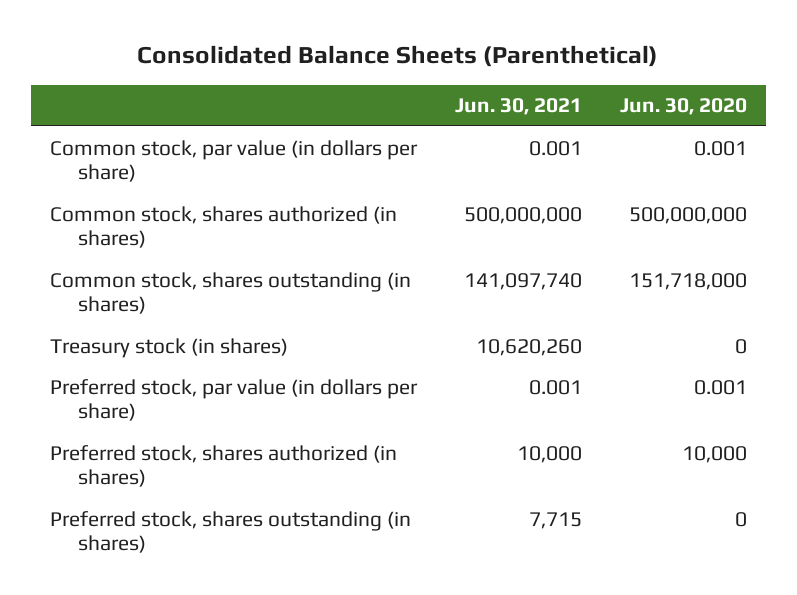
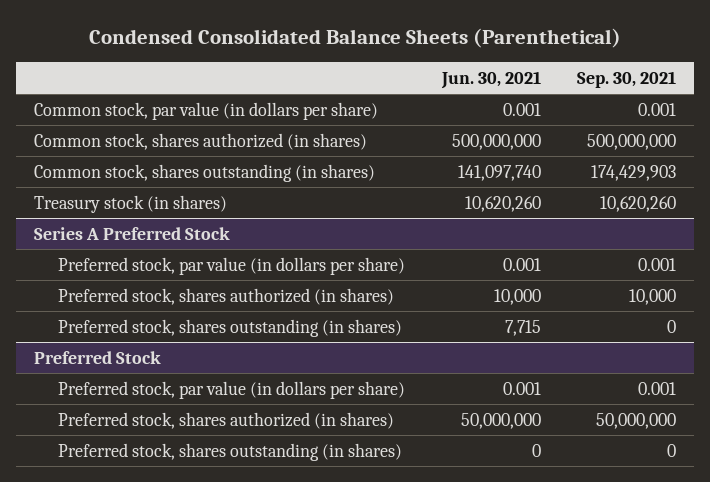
[137,45,659,68] Consolidated Balance Sheets (Parenthetical) -> [88,27,621,48] Condensed Consolidated Balance Sheets (Parenthetical)
[619,98,747,116] Jun. 30, 2020 -> none
none -> [577,70,677,88] Sep. 30, 2021
none -> [33,226,230,240] Series A Preferred Stock
none -> [33,350,161,364] Preferred Stock
none -> [57,380,405,399] Preferred stock, par value (in dollars per share)
none -> [57,411,394,429] Preferred stock, shares authorized (in shares)
none -> [57,442,402,461] Preferred stock, shares outstanding (in shares)

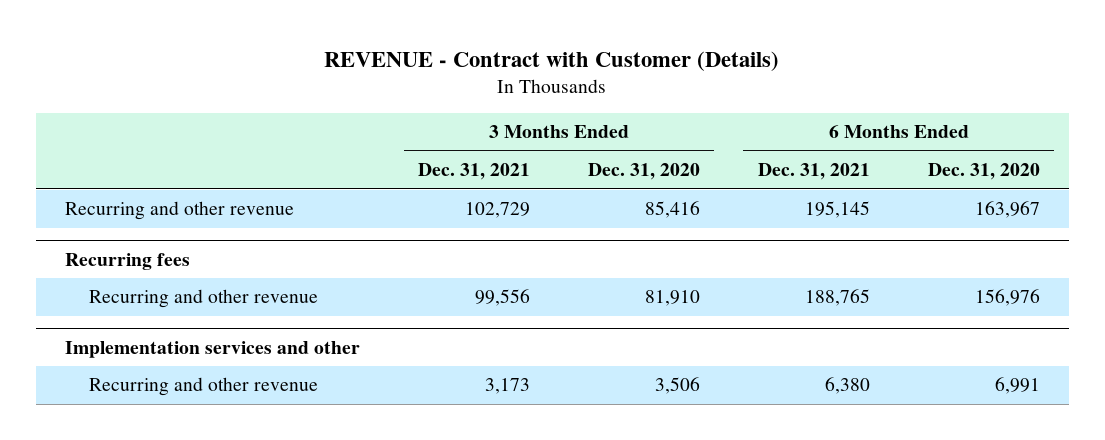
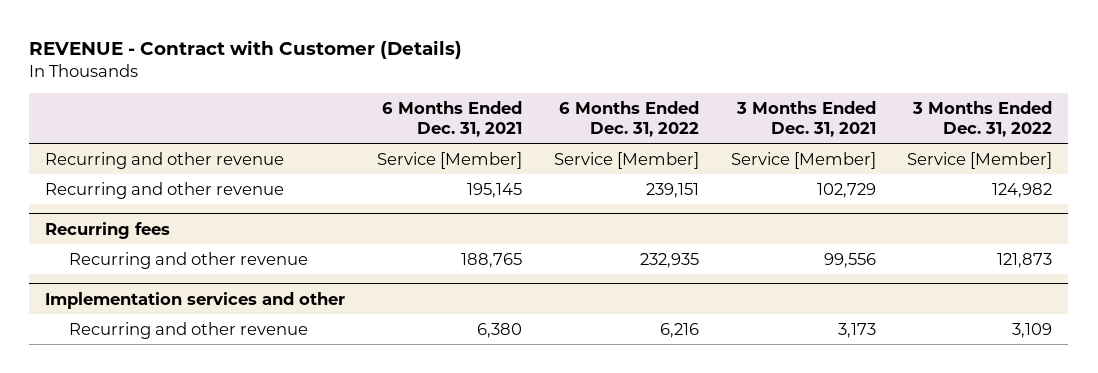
[587,163,700,181] Dec. 31, 2020 -> none
[927,163,1040,181] Dec. 31, 2020 -> none
none -> [558,100,699,137] 6 Months Ended Dec. 31, 2022
none -> [912,100,1053,137] 3 Months Ended Dec. 31, 2022
none -> [45,151,285,169] Recurring and other revenue

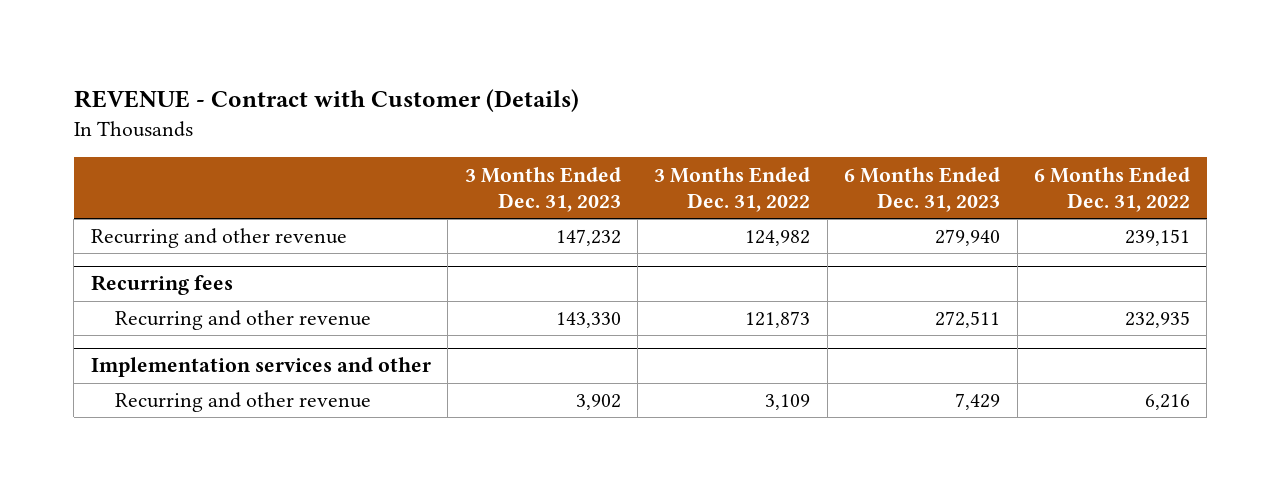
[381,100,522,137] 6 Months Ended Dec. 31, 2021 -> none
[735,100,876,137] 3 Months Ended Dec. 31, 2021 -> none
none -> [464,166,621,213] 3 Months Ended Dec. 31, 2023
none -> [844,166,1001,213] 6 Months Ended Dec. 31, 2023
[45,151,285,169] Recurring and other revenue -> none

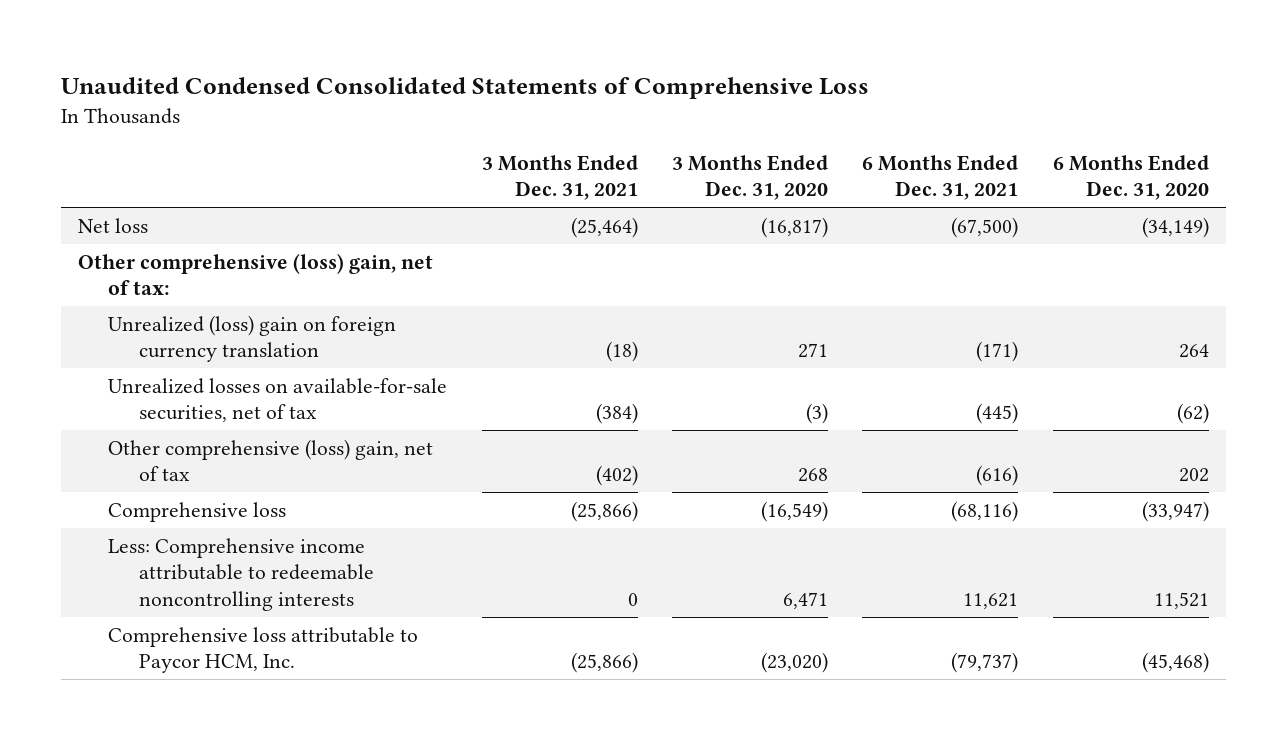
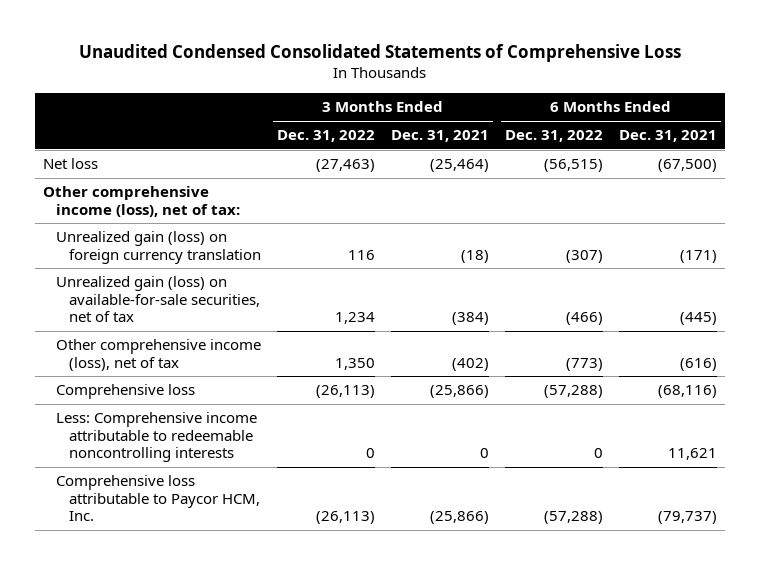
[672,155,829,201] 3 Months Ended Dec. 31, 2020 -> none
[1052,155,1209,201] 6 Months Ended Dec. 31, 2020 -> none
none -> [276,130,375,143] Dec. 31, 2022
none -> [504,130,603,143] Dec. 31, 2022
[77,253,433,296] Other comprehensive (loss) gain, net of tax: -> [43,186,241,217] Other comprehensive income (loss), net of tax:
[108,315,397,363] Unrealized (loss) gain on foreign currency translation -> [56,231,261,264] Unrealized gain (loss) on foreign currency translation
[108,378,448,423] Unrealized losses on available-for-sale securities, net of tax -> [56,276,260,323] Unrealized gain (loss) on available-for-sale securities, net of tax
[108,439,434,482] Other comprehensive (loss) gain, net of tax -> [56,339,262,371] Other comprehensive income (loss), net of tax

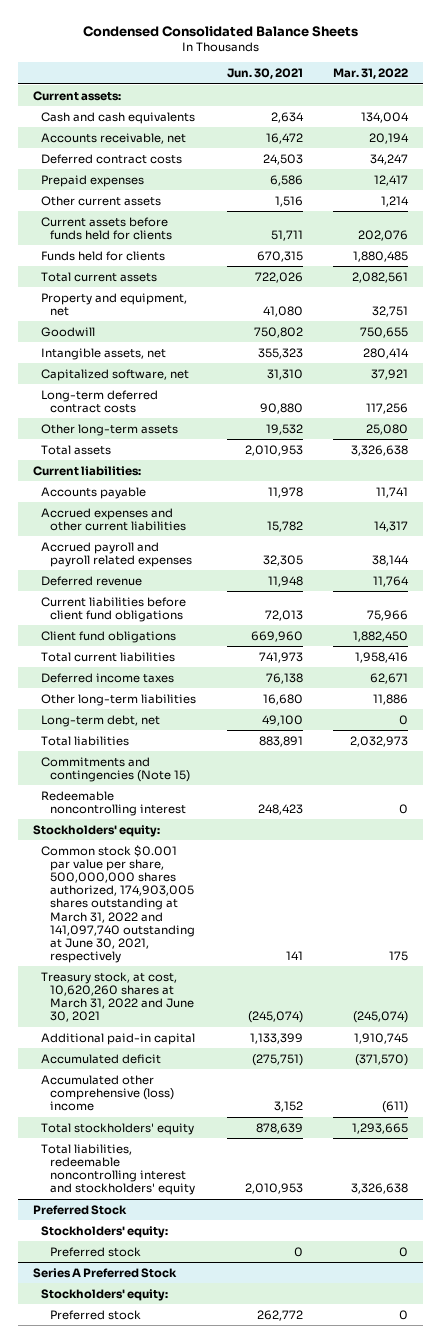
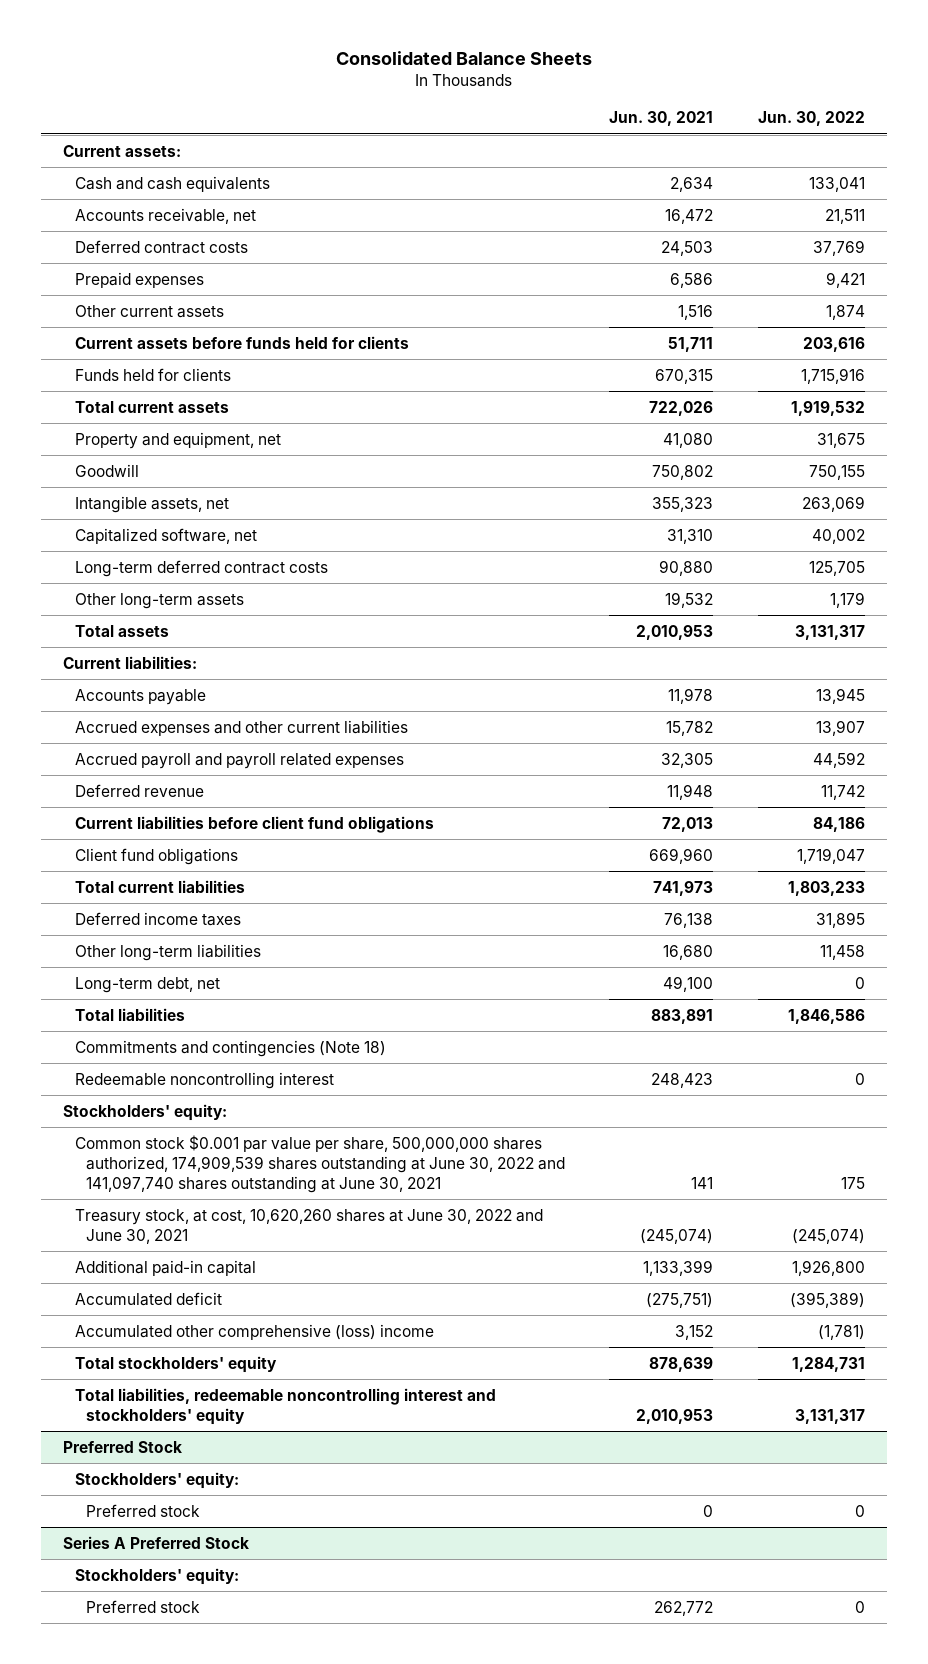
[82,25,358,37] Condensed Consolidated Balance Sheets -> [335,50,592,65] Consolidated Balance Sheets
[332,68,408,80] Mar. 31, 2022 -> none
none -> [757,111,865,127] Jun. 30, 2022
[41,756,190,782] Commitments and contingencies (Note 15) -> [74,1039,386,1057] Commitments and contingencies (Note 18)
[41,844,195,963] Common stock $0.001 par value per share, 500,000,000 shares authorized, 174,903,005 shares outstanding at March 31, 2022 and 141,097,740 outstanding at June 30, 2021, respectively -> [74,1134,566,1193] Common stock $0.001 par value per share, 500,000,000 shares authorized, 174,909,539 shares outstanding at June 30, 2022 and 141,097,740 shares outstanding at June 30, 2021
[41,971,194,1023] Treasury stock, at cost, 10,620,260 shares at March 31, 2022 and June 30, 2021 -> [74,1208,543,1244] Treasury stock, at cost, 10,620,260 shares at June 30, 2022 and June 30, 2021

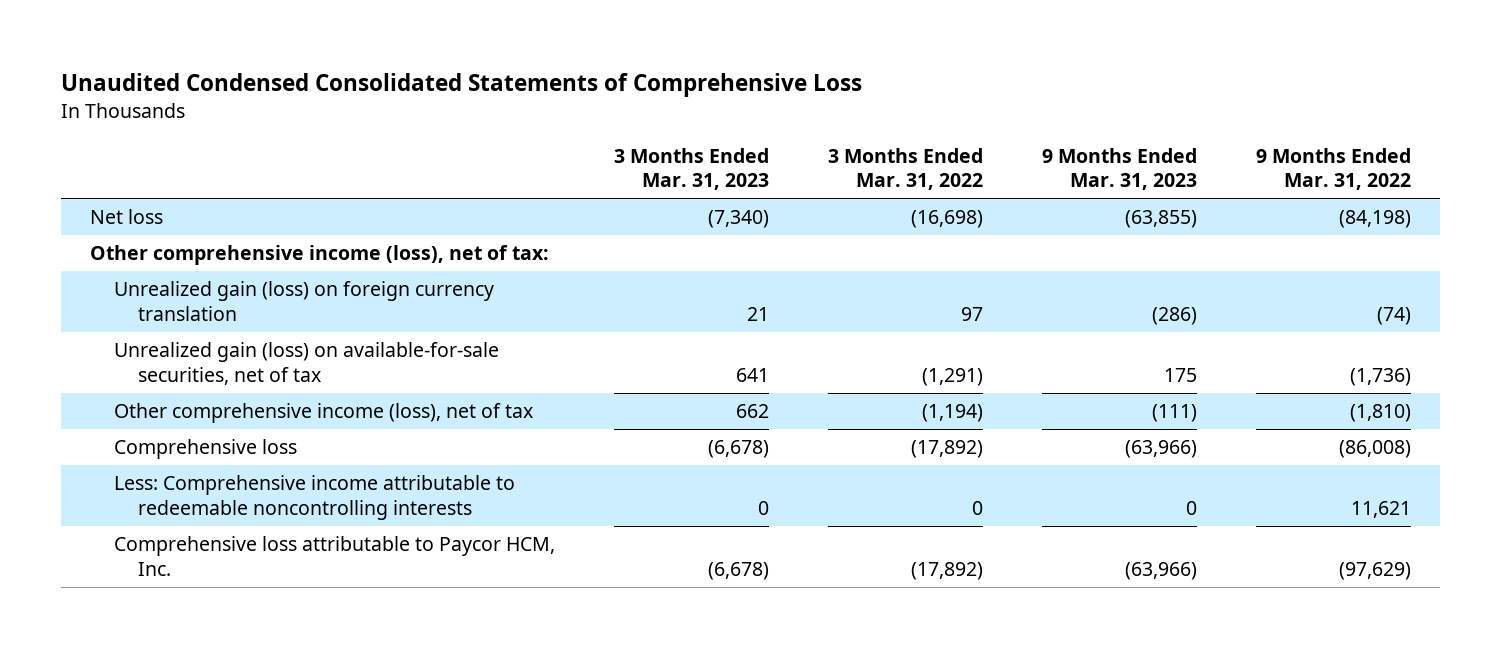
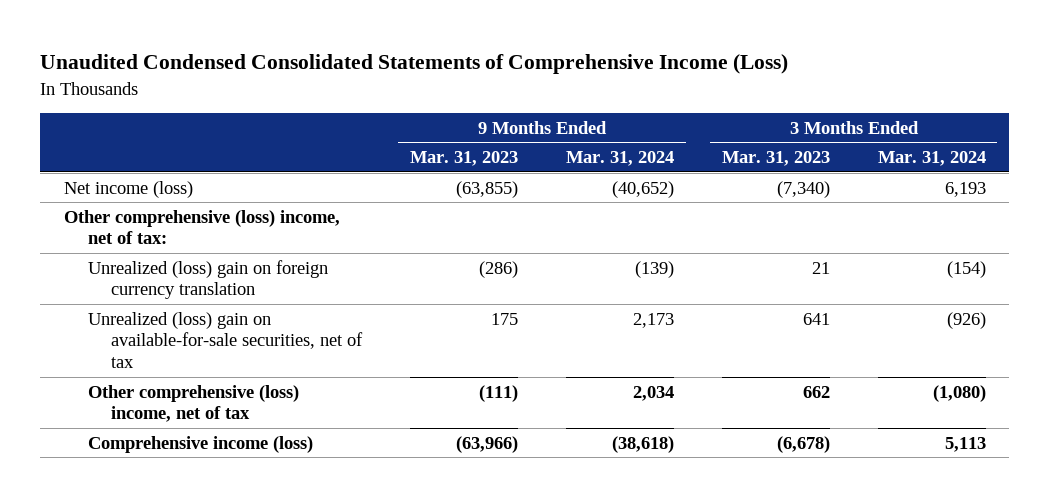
[60,73,862,98] Unaudited Condensed Consolidated Statements of Comprehensive Loss -> [40,54,789,75] Unaudited Condensed Consolidated Statements of Comprehensive Income (Loss)
[827,147,983,191] 3 Months Ended Mar. 31, 2022 -> none
[1255,147,1411,191] 9 Months Ended Mar. 31, 2022 -> none
none -> [565,151,674,167] Mar. 31, 2024
none -> [877,151,986,167] Mar. 31, 2024
[114,439,298,460] Comprehensive loss -> none
[114,475,516,520] Less: Comprehensive income attributable to redeemable noncontrolling interests -> none
[90,209,164,225] Net loss -> [64,180,194,198] Net income (loss)
[90,245,550,266] Other comprehensive income (loss), net of tax: -> [64,209,341,245] Other comprehensive (loss) income, net of tax:
[114,281,495,321] Unrealized gain (loss) on foreign currency translation -> [87,259,328,300] Unrealized (loss) gain on foreign currency translation
[114,342,500,385] Unrealized gain (loss) on available-for-sale securities, net of tax -> [87,311,364,369] Unrealized (loss) gain on available-for-sale securities, net of tax
[114,403,534,424] Other comprehensive income (loss), net of tax -> [87,384,299,423] Other comprehensive (loss) income, net of tax
[114,536,556,576] Comprehensive loss attributable to Paycor HCM, Inc. -> [87,435,313,453] Comprehensive income (loss)

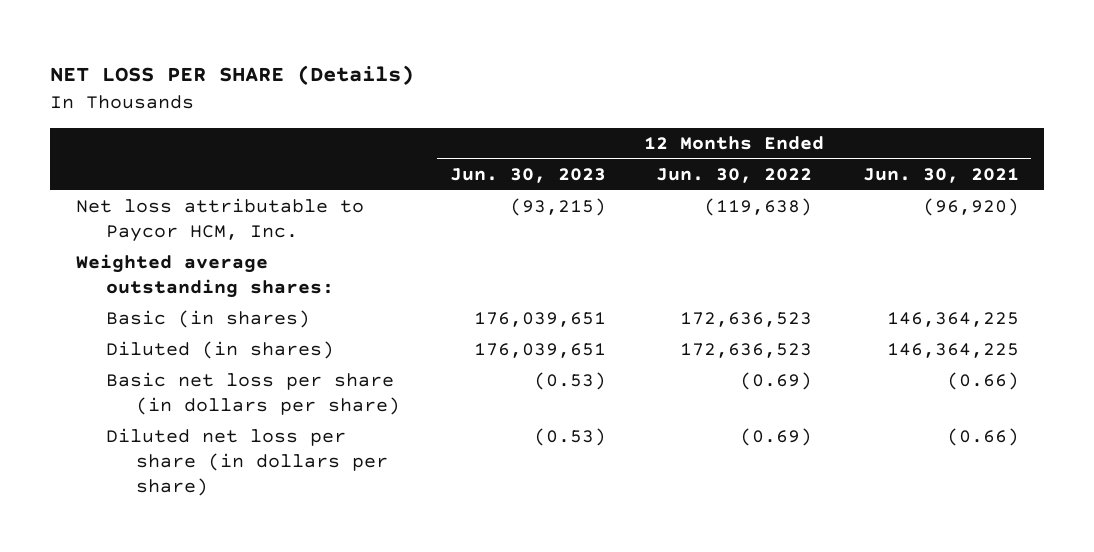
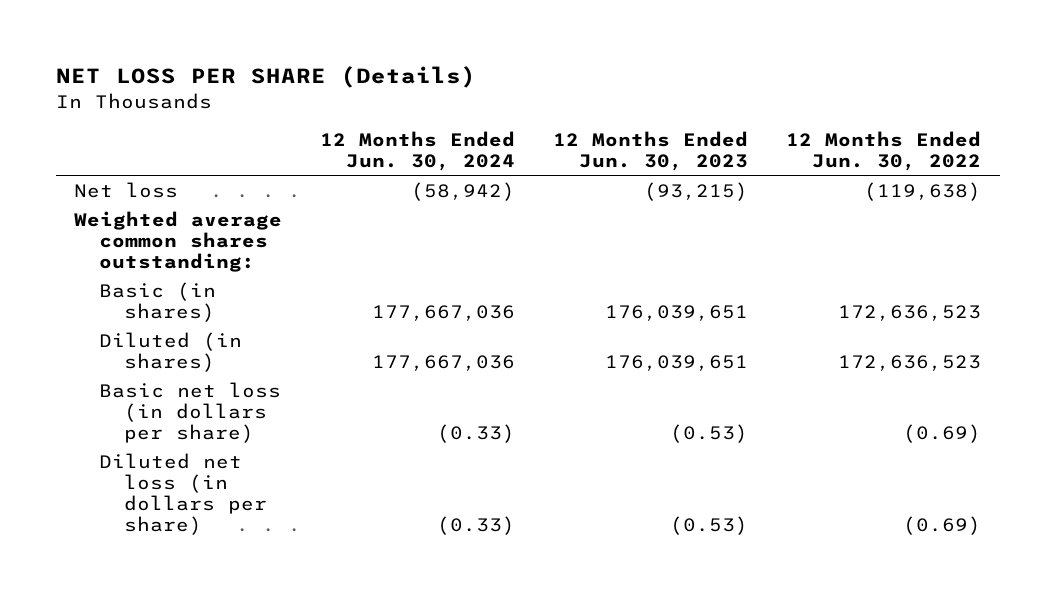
[862,168,1019,184] Jun. 30, 2021 -> none
none -> [320,131,516,172] 12 Months Ended Jun. 30, 2024
[75,198,364,243] Net loss attributable to Paycor HCM, Inc. -> [74,181,179,198] Net loss
[75,254,334,299] Weighted average outstanding shares: -> [74,210,283,272] Weighted average common shares outstanding:
[105,372,400,416] Basic net loss per share (in dollars per share) -> [99,381,282,443] Basic net loss (in dollars per share)
[105,428,388,496] Diluted net loss per share (in dollars per share) -> [99,452,267,535] Diluted net loss (in dollars per share)

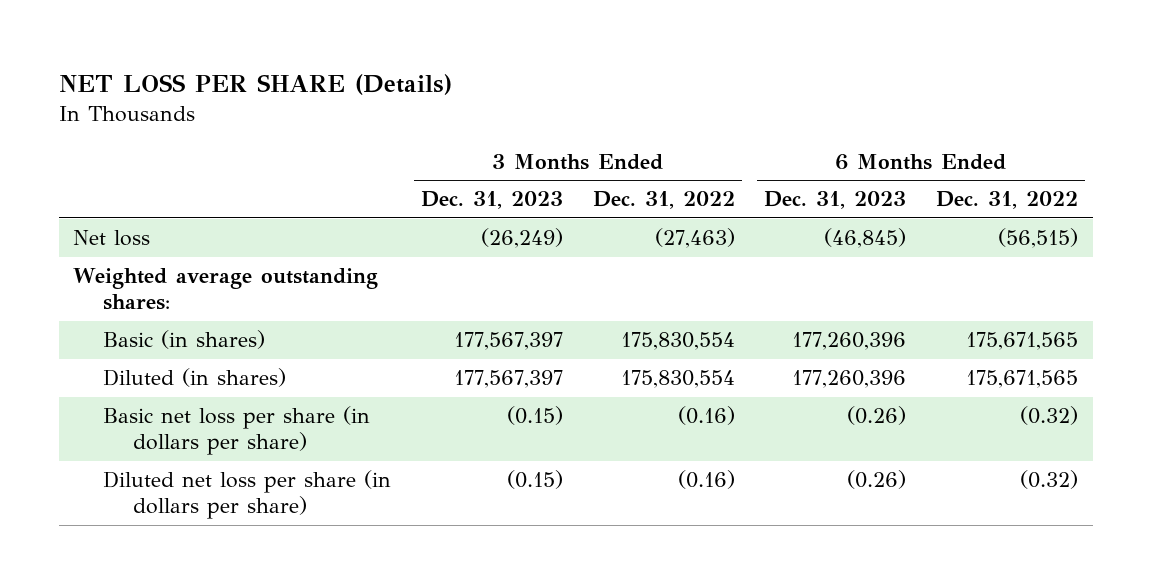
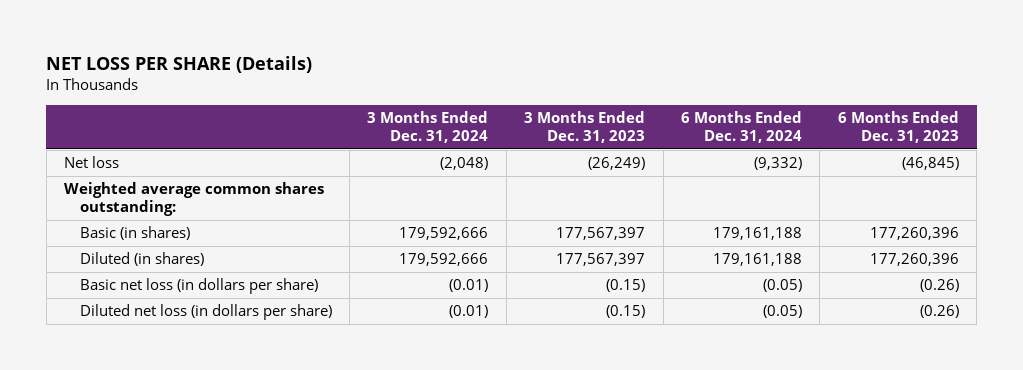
[592,191,735,210] Dec. 31, 2022 -> none
[935,191,1078,210] Dec. 31, 2022 -> none
none -> [367,111,489,144] 3 Months Ended Dec. 31, 2024
none -> [681,111,803,144] 6 Months Ended Dec. 31, 2024
[73,268,379,311] Weighted average outstanding shares: -> [64,182,325,217] Weighted average common shares outstanding:
[103,406,371,456] Basic net loss per share (in dollars per share) -> [79,278,318,295] Basic net loss (in dollars per share)
[103,470,392,520] Diluted net loss per share (in dollars per share) -> [79,304,332,321] Diluted net loss (in dollars per share)

